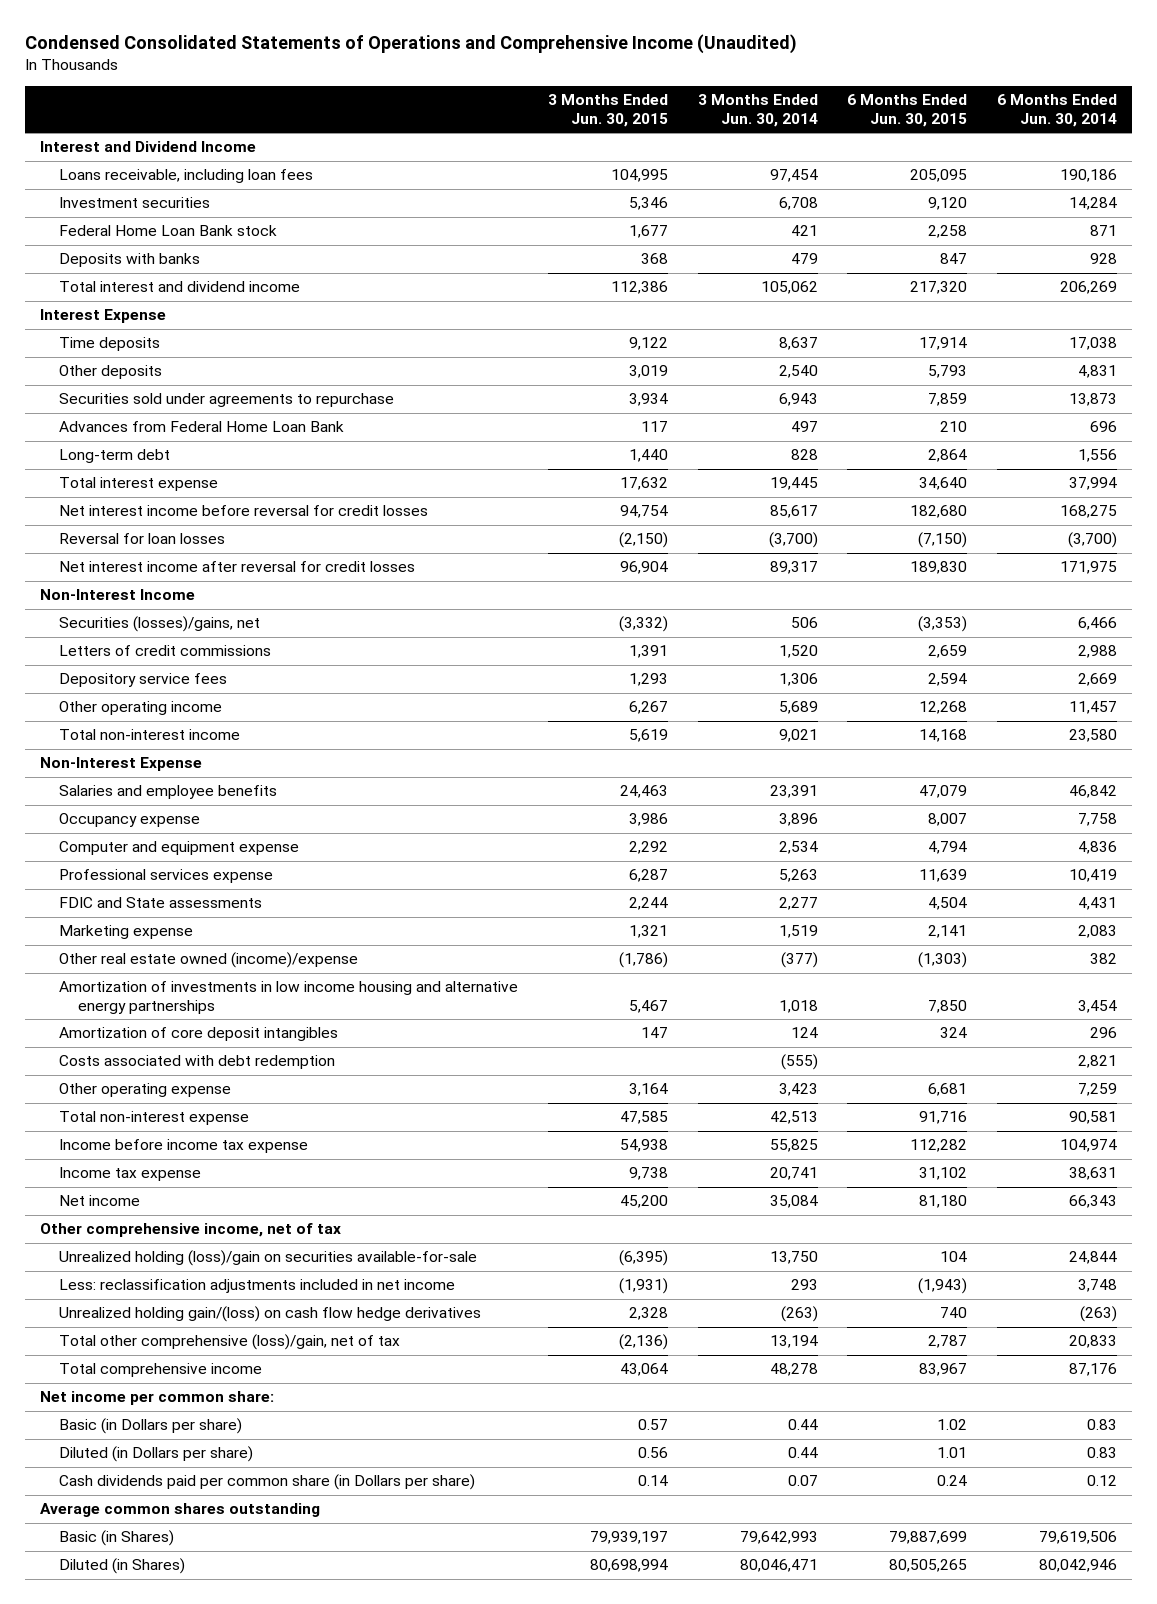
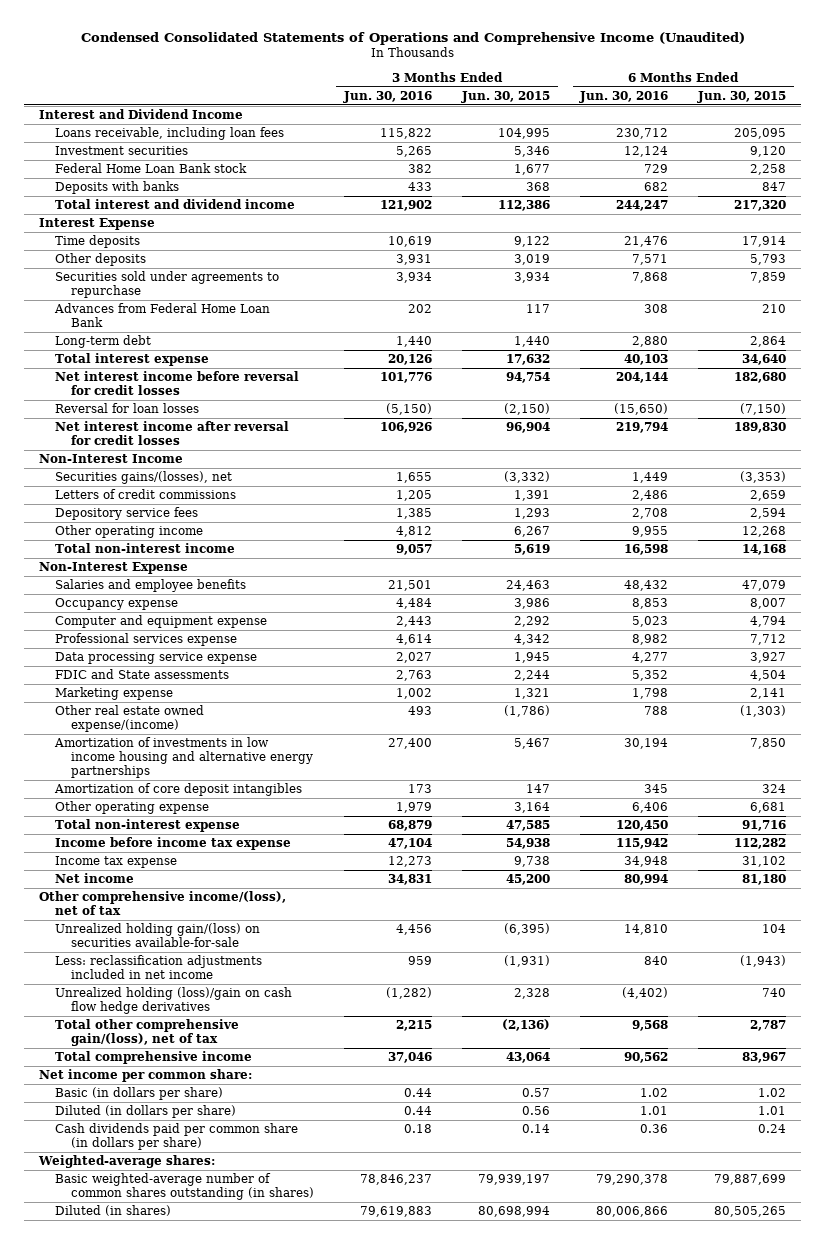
[697,94,818,127] 3 Months Ended Jun. 30, 2014 -> none
[997,94,1118,127] 6 Months Ended Jun. 30, 2014 -> none
none -> [342,90,432,103] Jun. 30, 2016
none -> [579,90,669,103] Jun. 30, 2016
[58,616,260,633] Securities (losses)/gains, net -> [55,471,233,485] Securities gains/(losses), net
[628,869,668,883] 6,287 -> [513,634,550,646] 4,342
[919,869,968,883] 11,639 -> [750,634,787,646] 7,712
none -> [55,652,258,665] Data processing service expense
[58,952,358,969] Other real estate owned (income)/expense -> [55,705,205,733] Other real estate owned expense/(income)
[58,1055,335,1070] Costs associated with debt redemption -> none
[39,1223,341,1238] Other comprehensive income, net of tax -> [39,891,287,916] Other comprehensive income/(loss), net of tax
[58,1250,477,1267] Unrealized holding (loss)/gain on securities available-for-sale -> [55,923,261,948] Unrealized holding gain/(loss) on securities available-for-sale
[58,1306,481,1323] Unrealized holding gain/(loss) on cash flow hedge derivatives -> [55,987,293,1015] Unrealized holding (loss)/gain on cash flow hedge derivatives
[58,1334,400,1351] Total other comprehensive (loss)/gain, net of tax -> [55,1019,240,1047] Total other comprehensive gain/(loss), net of tax
[39,1503,320,1518] Average common shares outstanding -> none
[58,1418,242,1435] Basic (in Dollars per share) -> [55,1087,224,1101] Basic (in dollars per share)
[58,1446,253,1463] Diluted (in Dollars per share) -> [55,1105,237,1119] Diluted (in dollars per share)
[58,1474,475,1491] Cash dividends paid per common share (in Dollars per share) -> [55,1123,299,1151] Cash dividends paid per common share (in dollars per share)
none -> [38,1155,216,1169] Weighted-average shares:
[58,1530,174,1547] Basic (in Shares) -> [55,1173,314,1201] Basic weighted-average number of common shares outstanding (in shares)
[58,1558,185,1575] Diluted (in Shares) -> [55,1205,172,1217] Diluted (in shares)

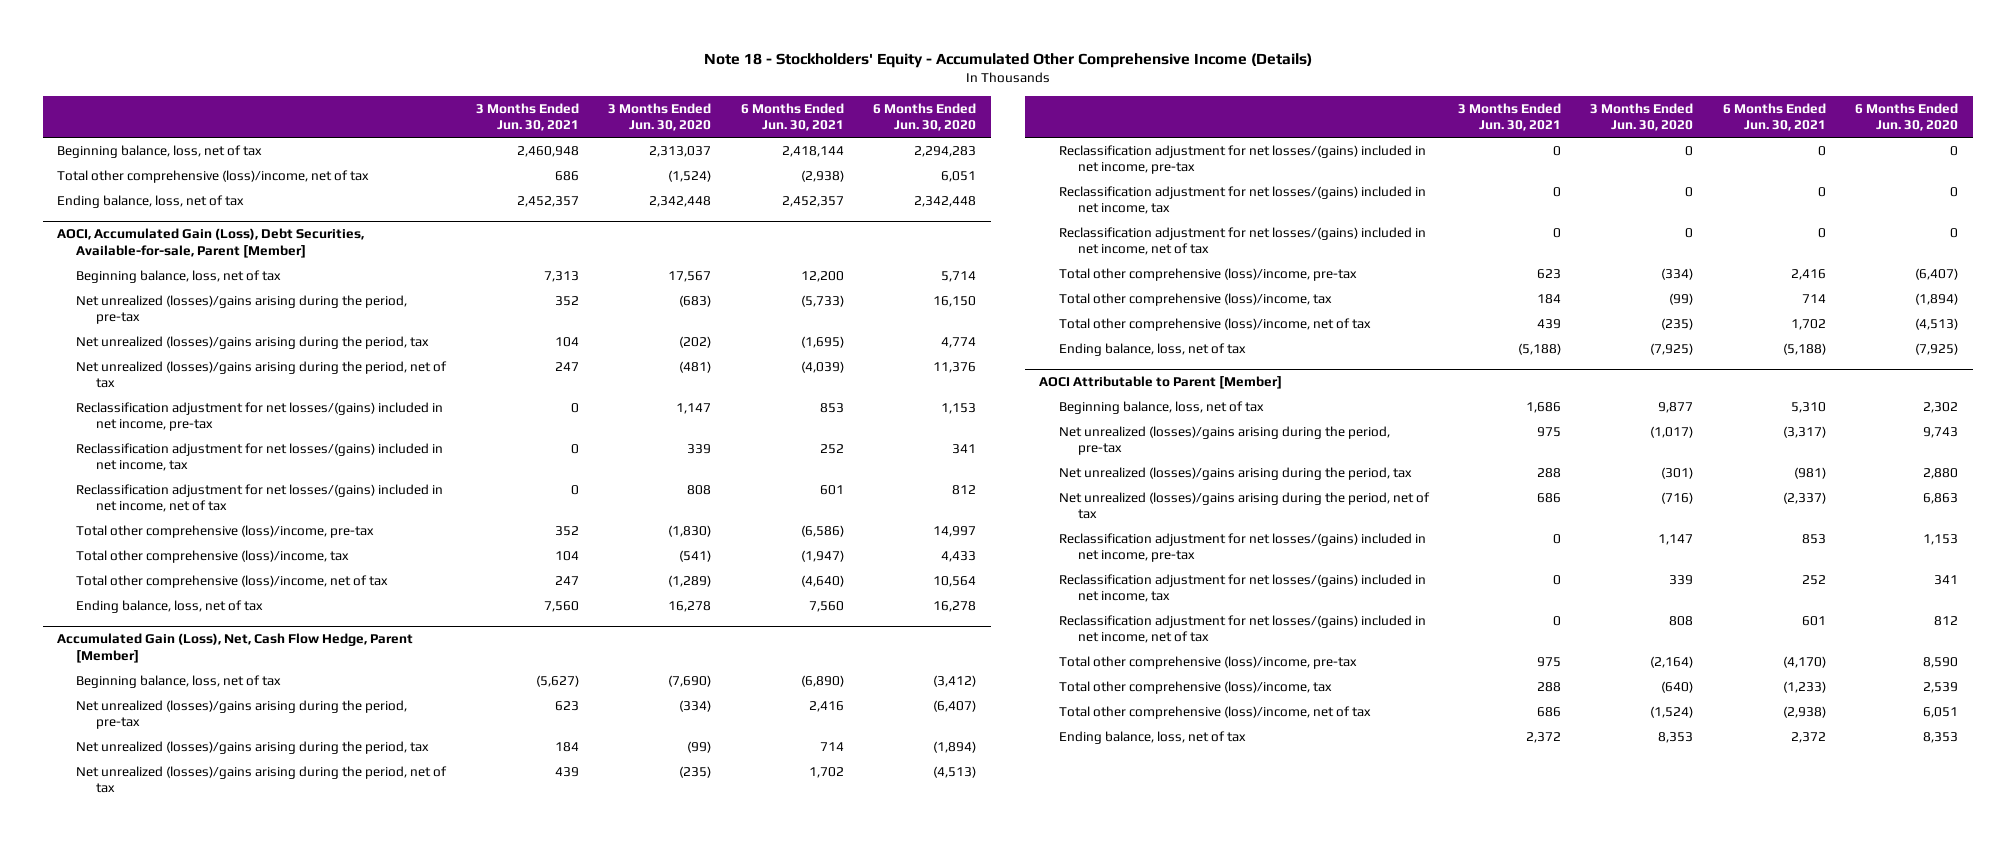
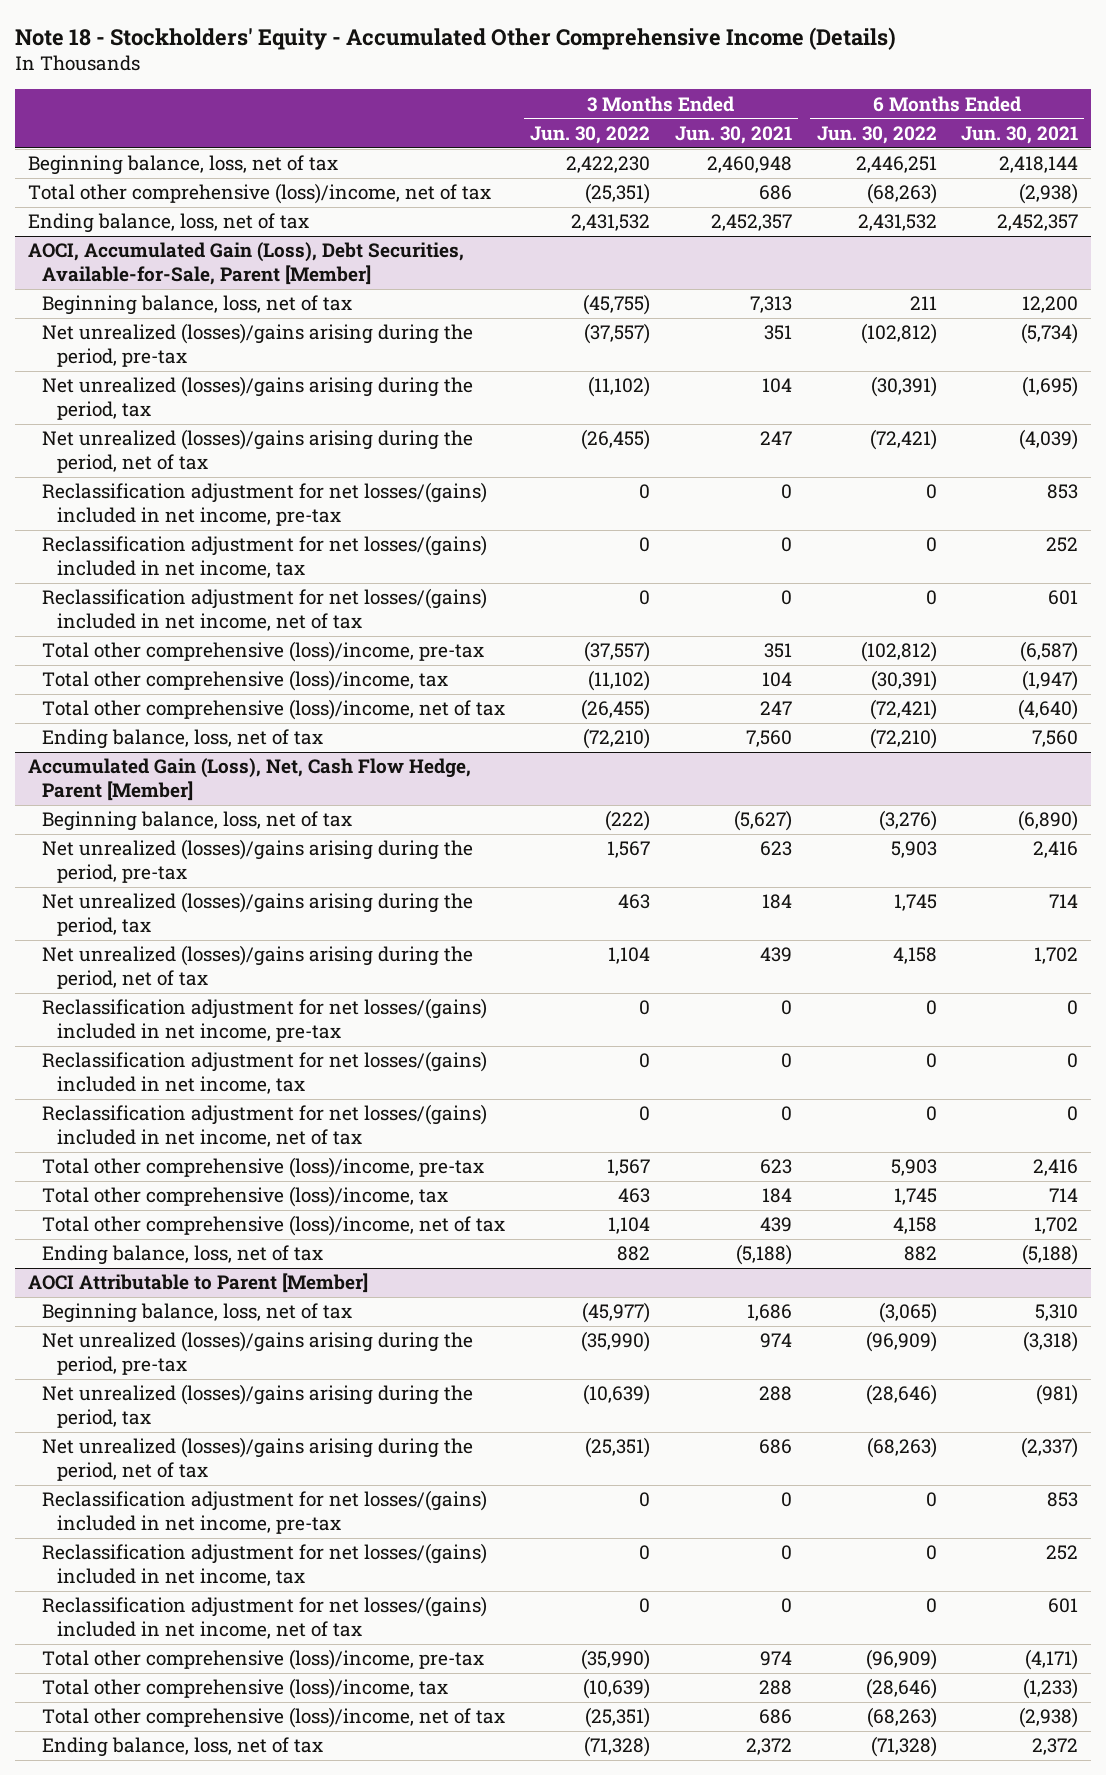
[608,102,712,132] 3 Months Ended Jun. 30, 2020 -> none
[873,102,977,132] 6 Months Ended Jun. 30, 2020 -> none
none -> [529,126,650,145] Jun. 30, 2022
none -> [816,126,937,145] Jun. 30, 2022
[57,228,365,258] AOCI, Accumulated Gain (Loss), Debt Securities, Available-for-sale, Parent [Member] -> [27,242,464,285] AOCI, Accumulated Gain (Loss), Debt Securities, Available-for-Sale, Parent [Member]
[554,295,579,306] 352 -> [763,325,792,341] 351
[800,294,844,307] (5,733) -> [1021,323,1079,345] (5,734)
[554,525,579,536] 352 -> [763,643,792,659] 351
[800,524,844,537] (6,586) -> [1020,641,1079,663] (6,587)
[1536,426,1561,437] 975 -> [759,1333,792,1349] 974
[1782,425,1826,438] (3,317) -> [1023,1331,1079,1353] (3,318)
[1536,656,1561,667] 975 -> [759,1651,792,1667] 974
[1782,655,1826,668] (4,170) -> [1025,1649,1079,1671] (4,171)

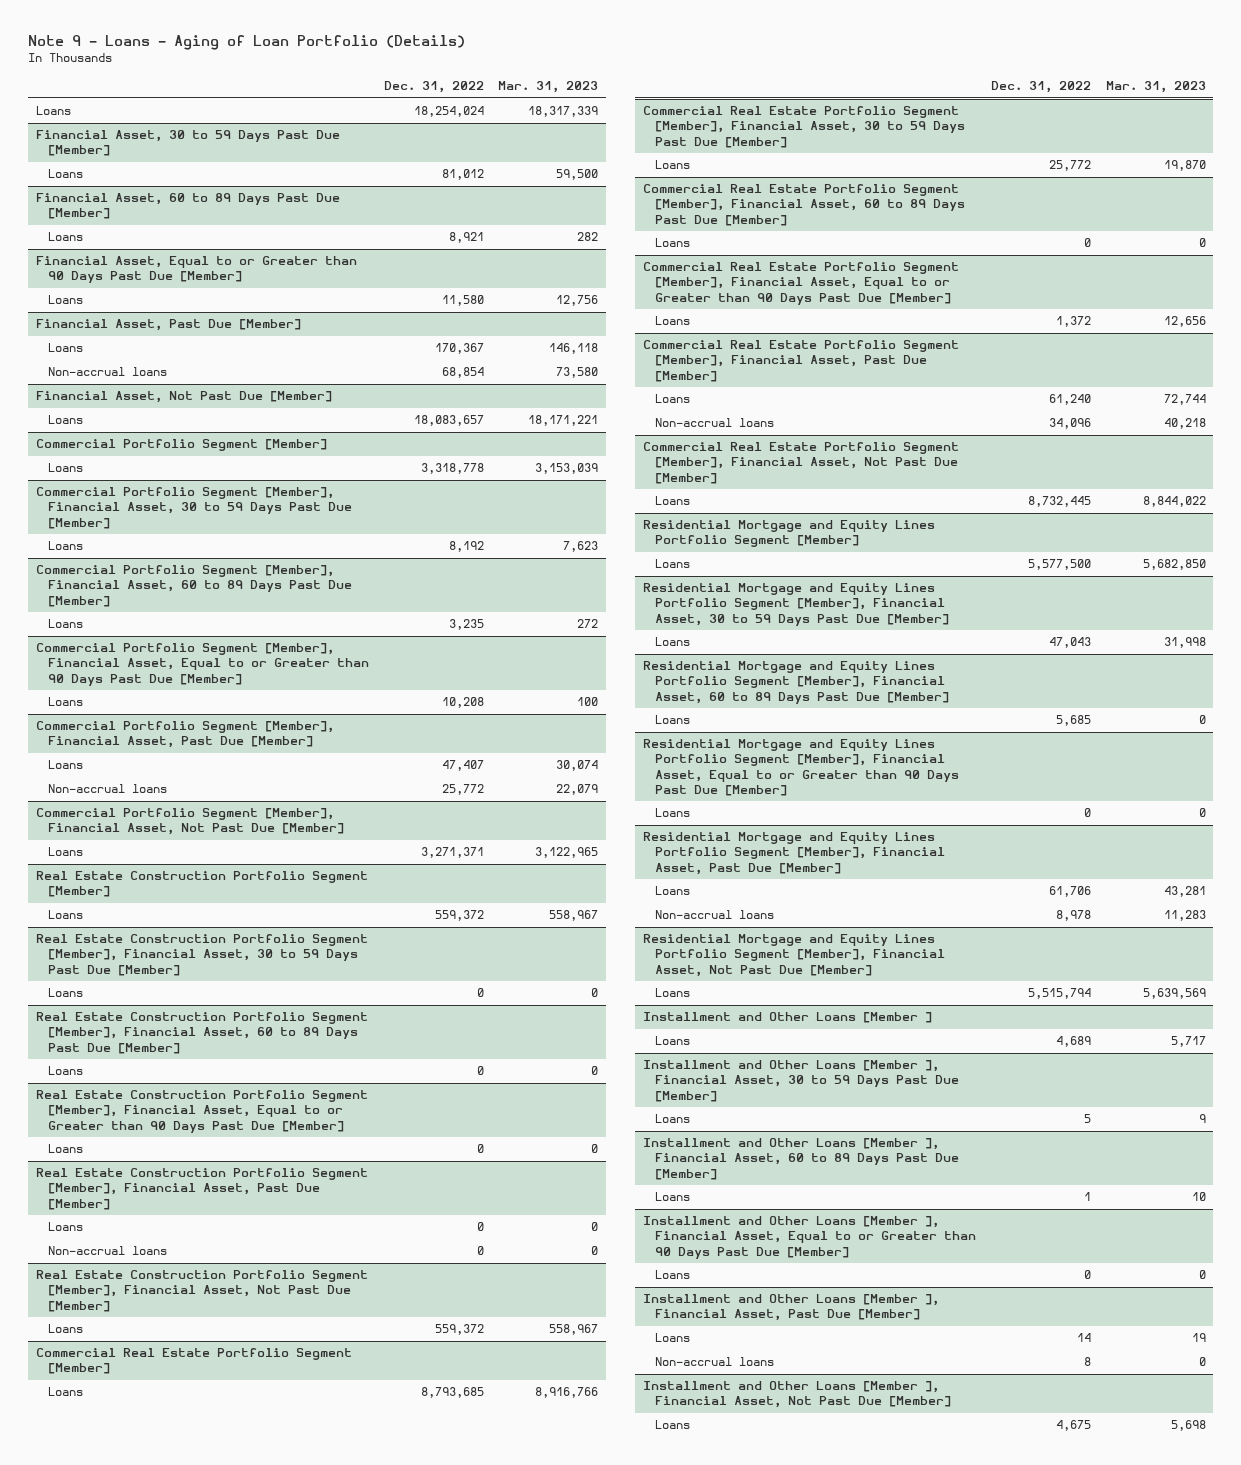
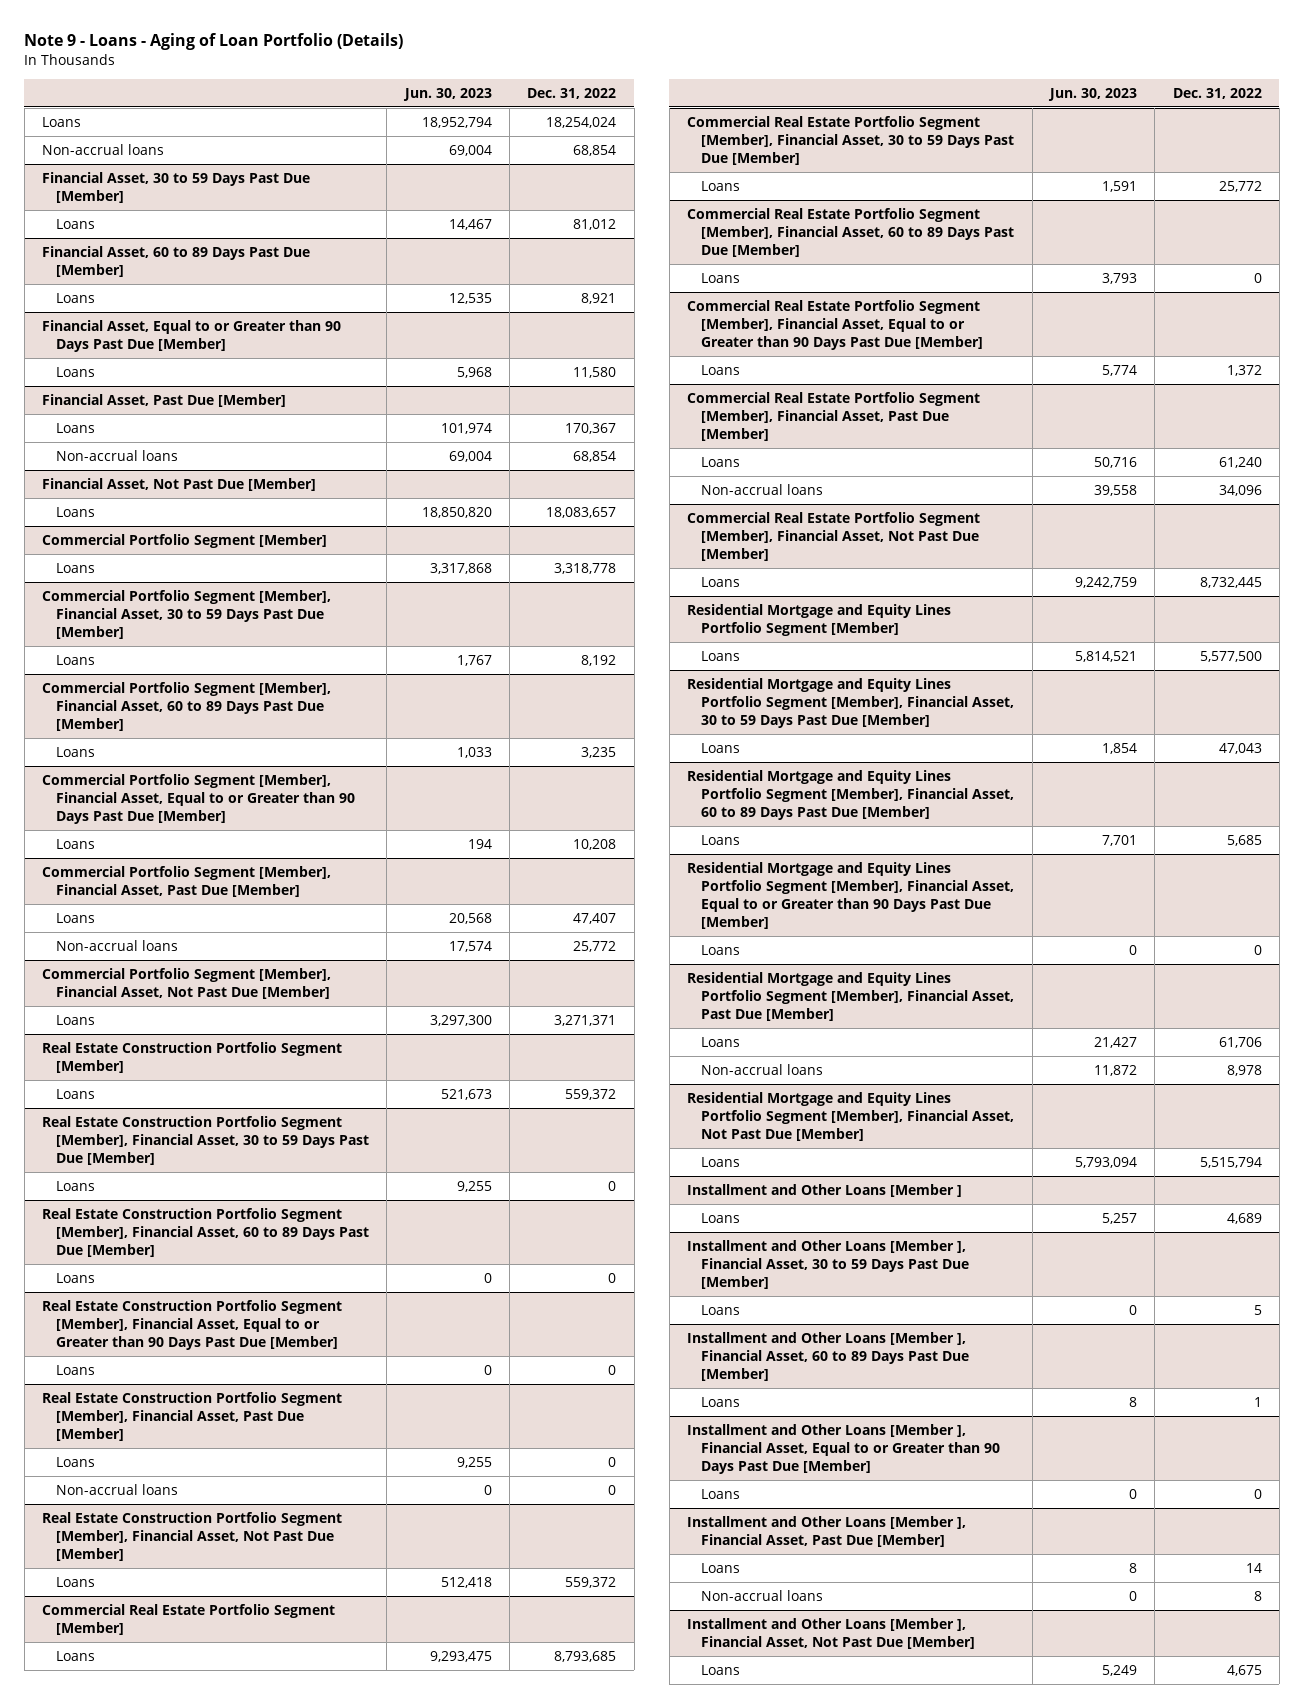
[498,81,599,94] Mar. 31, 2023 -> none
none -> [402,87,492,101] Jun. 30, 2023
none -> [41,144,164,156] Non-accrual loans

